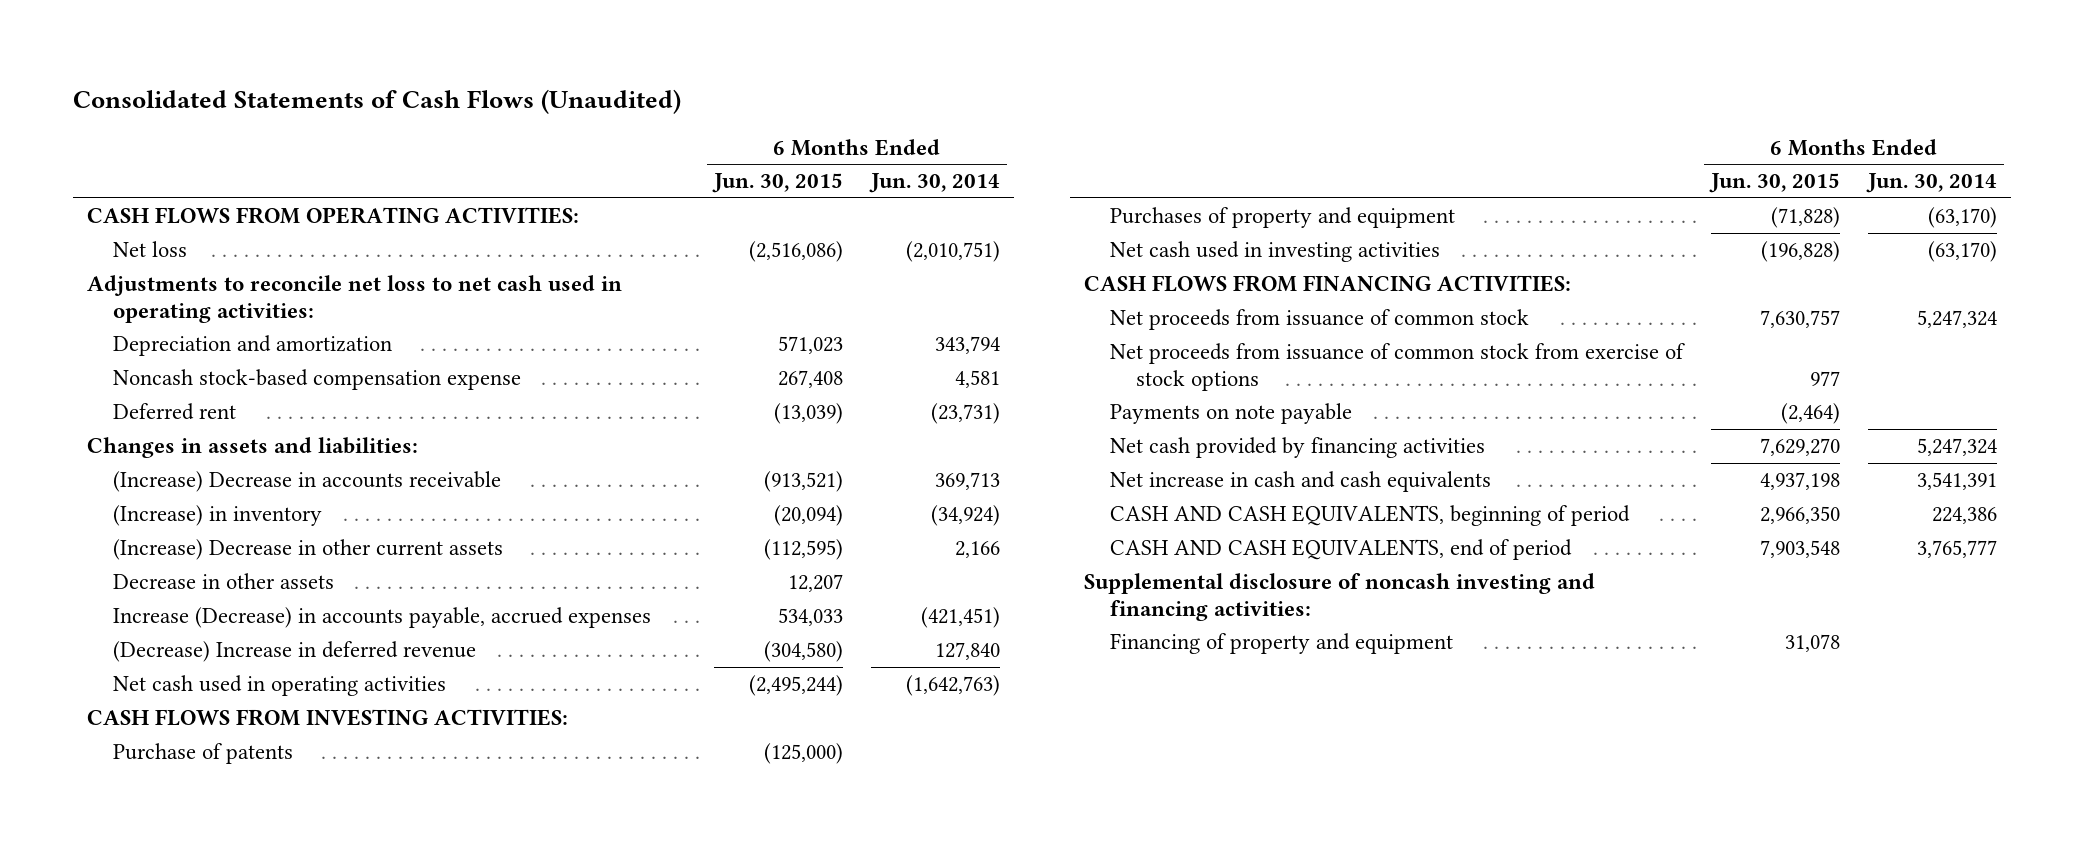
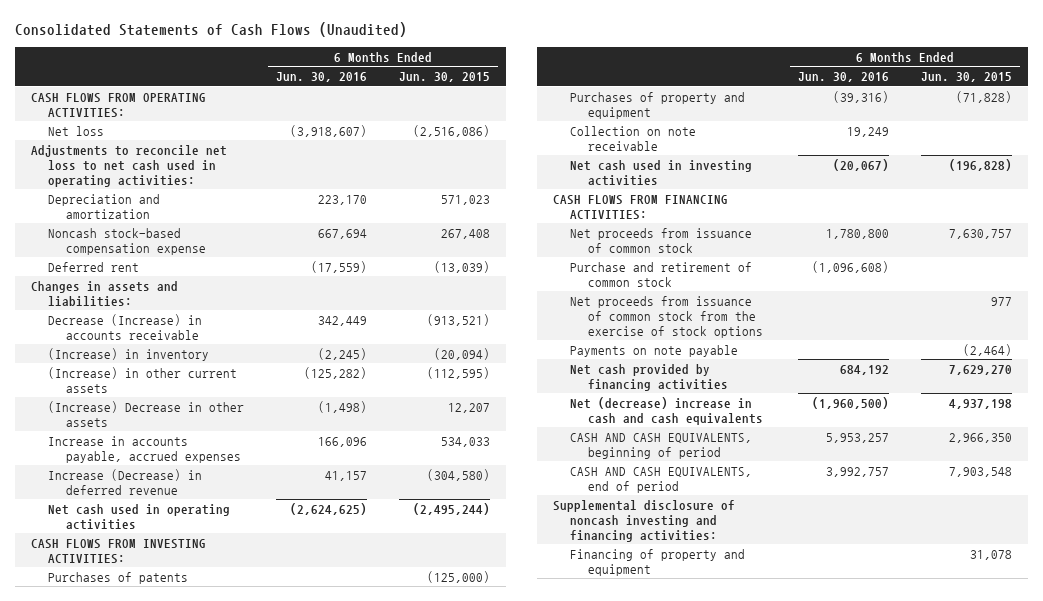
[869,173,1001,194] Jun. 30, 2014 -> none
none -> [275,72,367,83] Jun. 30, 2016
[113,471,502,493] (Increase) Decrease in accounts receivable -> [48,313,203,340] Decrease (Increase) in accounts receivable
[113,539,504,561] (Increase) Decrease in other current assets -> [48,366,238,393] (Increase) in other current assets
[113,573,335,590] Decrease in other assets -> [48,400,245,427] (Increase) Decrease in other assets
[113,607,652,629] Increase (Decrease) in accounts payable, accrued expenses -> [48,435,241,463] Increase in accounts payable, accrued expenses
[113,641,477,663] (Decrease) Increase in deferred revenue -> [48,468,203,495] Increase (Decrease) in deferred revenue
[113,743,294,765] Purchase of patents -> [48,571,189,584] Purchases of patents
none -> [570,125,697,151] Collection on note receivable
none -> [570,261,753,287] Purchase and retirement of common stock
[1110,343,1686,391] Net proceeds from issuance of common stock from exercise of stock options -> [570,295,764,338] Net proceeds from issuance of common stock from the exercise of stock options
[1110,471,1492,493] Net increase in cash and cash equivalents -> [570,396,764,425] Net (decrease) increase in cash and cash equivalents

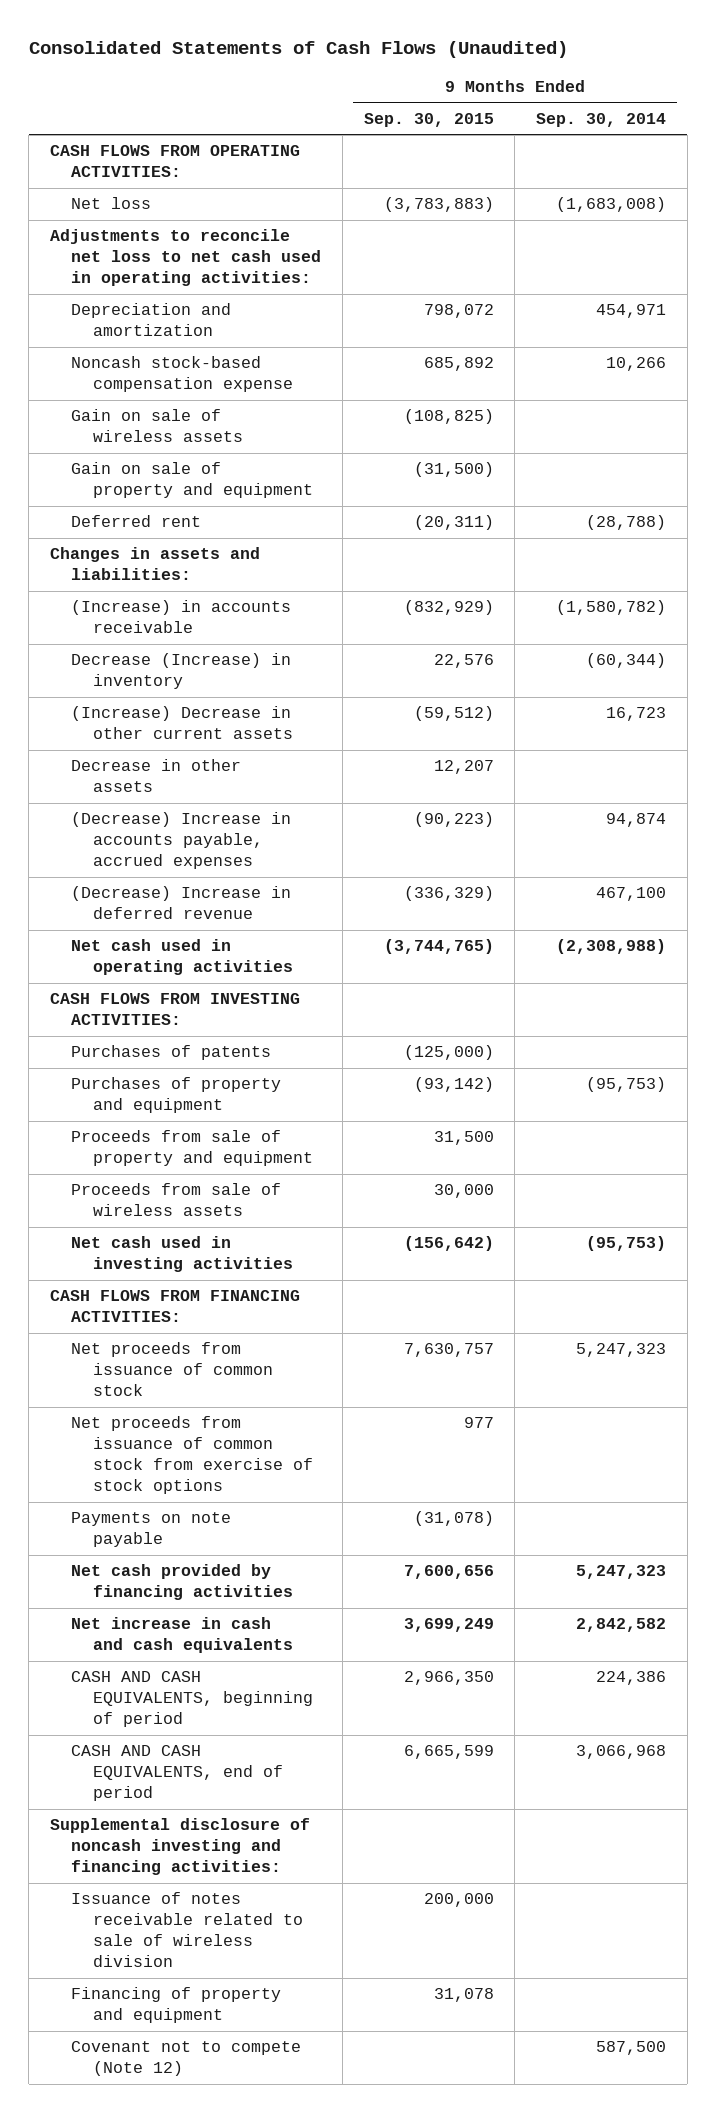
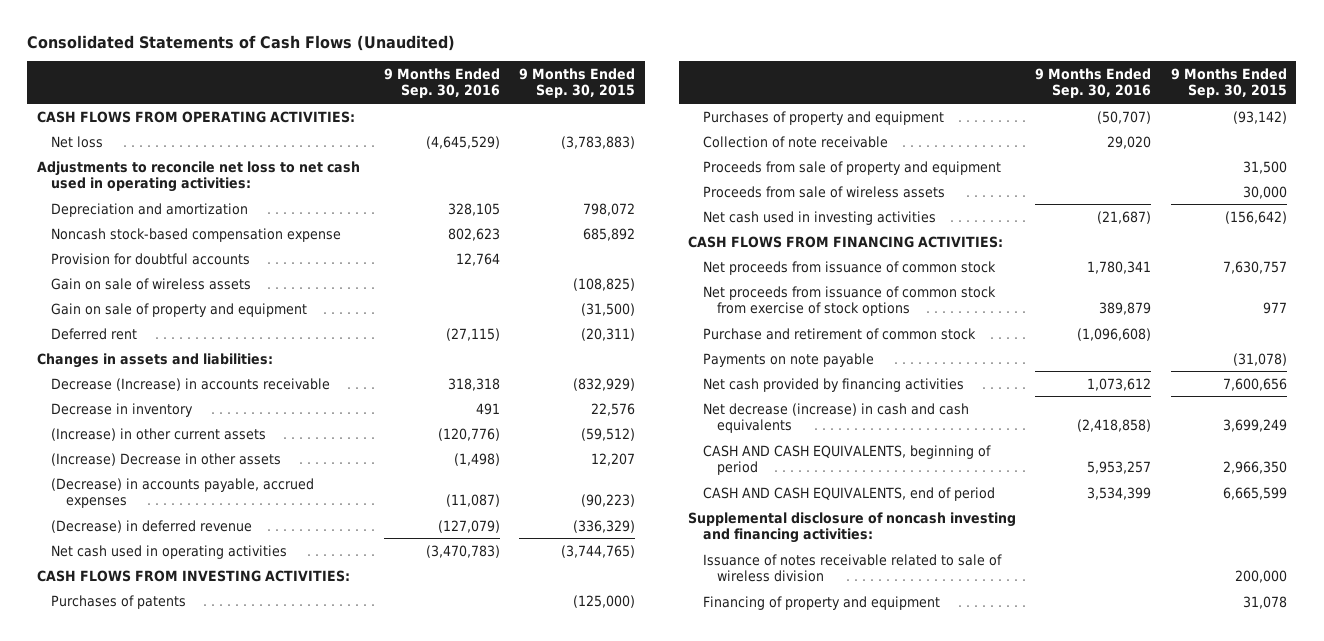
[535,112,666,127] Sep. 30, 2014 -> none
none -> [384,67,501,99] 9 Months Ended Sep. 30, 2016
none -> [51,252,251,265] Provision for doubtful accounts
[71,600,292,634] (Increase) in accounts receivable -> [51,377,331,391] Decrease (Increase) in accounts receivable
[71,653,292,690] Decrease (Increase) in inventory -> [51,402,194,417] Decrease in inventory
[71,706,293,740] (Increase) Decrease in other current assets -> [51,427,267,441] (Increase) in other current assets
[71,759,242,793] Decrease in other assets -> [51,452,282,466] (Increase) Decrease in other assets
[71,812,292,870] (Decrease) Increase in accounts payable, accrued expenses -> [51,477,315,508] (Decrease) in accounts payable, accrued expenses
[71,886,292,920] (Decrease) Increase in deferred revenue -> [51,519,253,533] (Decrease) in deferred revenue
none -> [702,135,888,148] Collection of note receivable
none -> [702,327,976,340] Purchase and retirement of common stock
[71,1617,293,1654] Net increase in cash and cash equivalents -> [702,402,969,433] Net decrease (increase) in cash and cash equivalents
[71,2041,302,2077] Covenant not to compete (Note 12) -> none

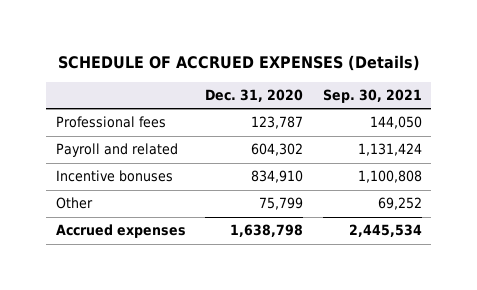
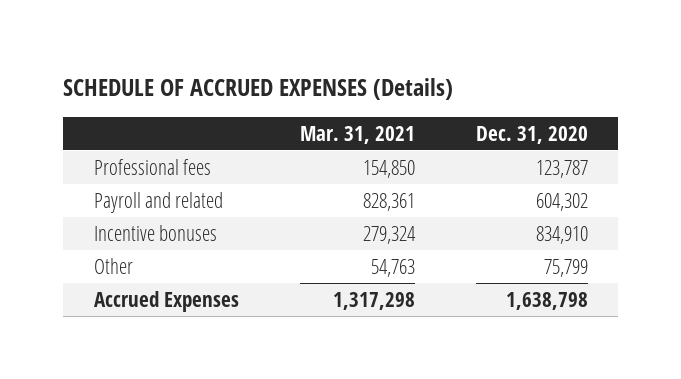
[322,89,422,104] Sep. 30, 2021 -> none
none -> [299,125,415,144] Mar. 31, 2021
[55,224,186,239] Accrued expenses -> [93,290,239,312] Accrued Expenses

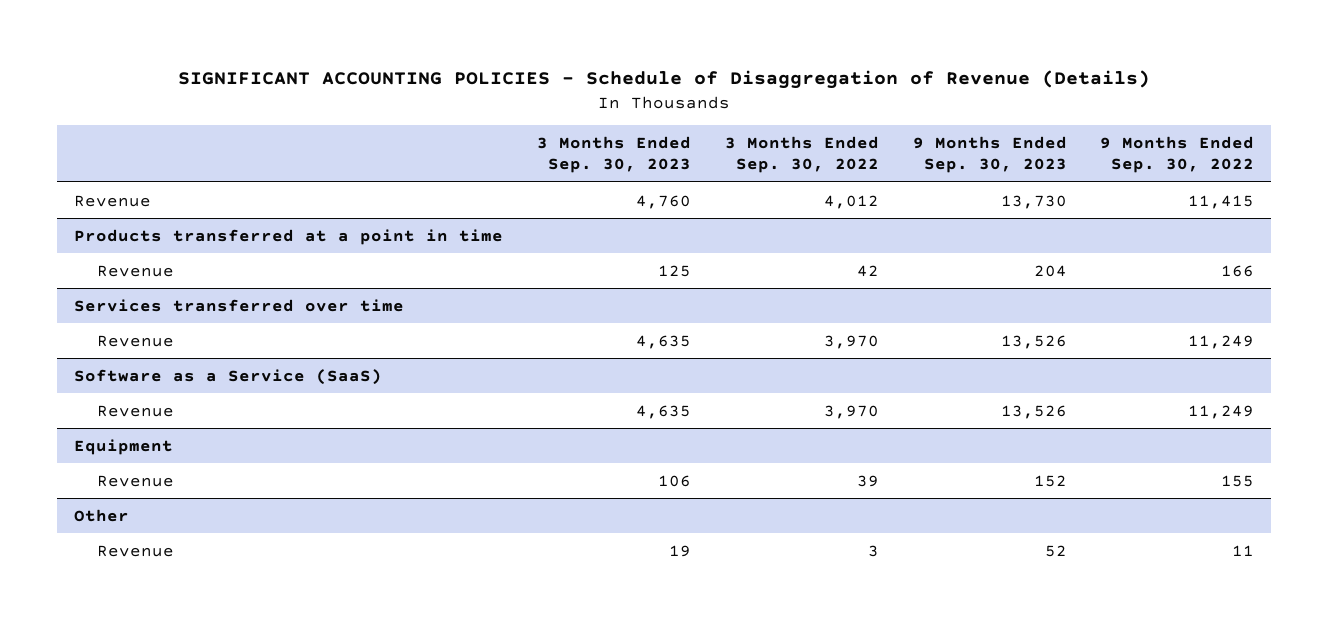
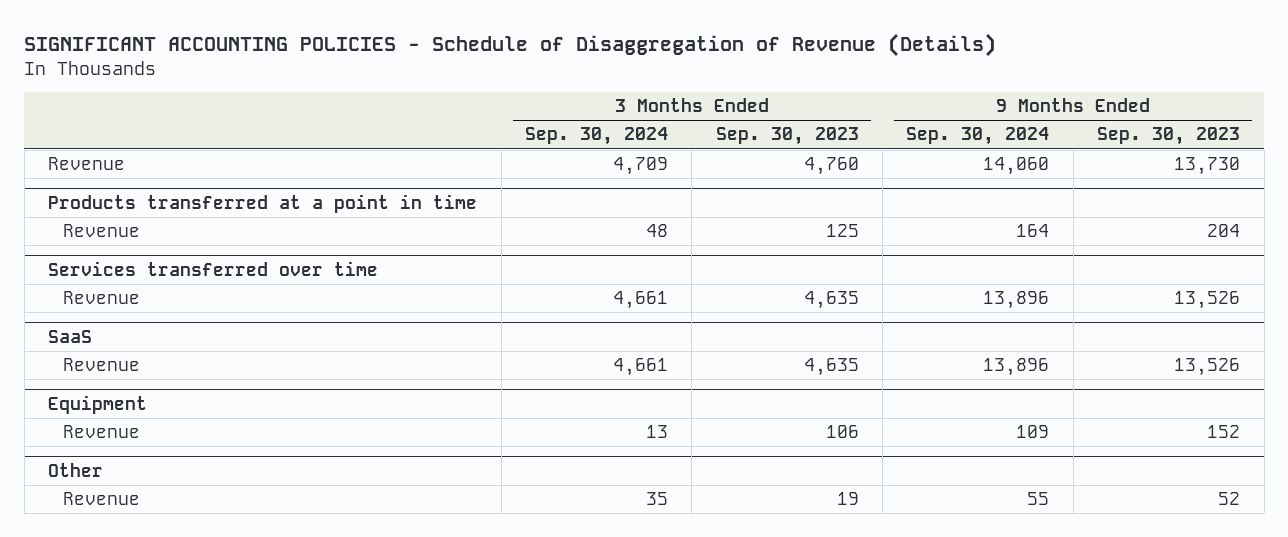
[724,135,879,174] 3 Months Ended Sep. 30, 2022 -> none
[1100,135,1255,174] 9 Months Ended Sep. 30, 2022 -> none
none -> [524,127,668,146] Sep. 30, 2024
none -> [906,127,1050,146] Sep. 30, 2024
[73,368,382,385] Software as a Service (SaaS) -> [48,330,93,344] SaaS

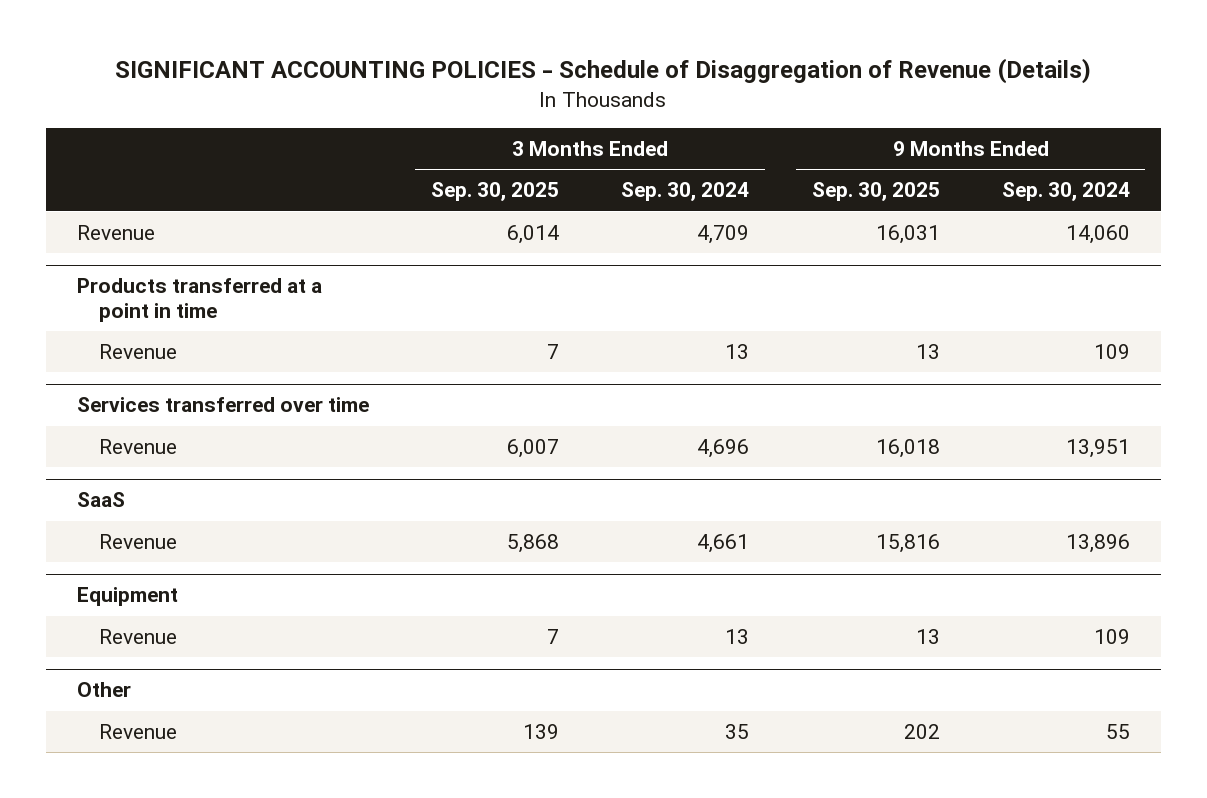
[715,127,859,146] Sep. 30, 2023 -> none
[1097,127,1241,146] Sep. 30, 2023 -> none
none -> [431,182,560,202] Sep. 30, 2025
none -> [811,182,940,202] Sep. 30, 2025
[645,224,668,238] 48 -> [725,344,750,360] 13
[1016,224,1050,238] 164 -> [1093,344,1130,360] 109
[612,291,668,310] 4,661 -> [697,439,750,459] 4,696
[983,291,1050,310] 13,896 -> [1065,439,1130,459] 13,951

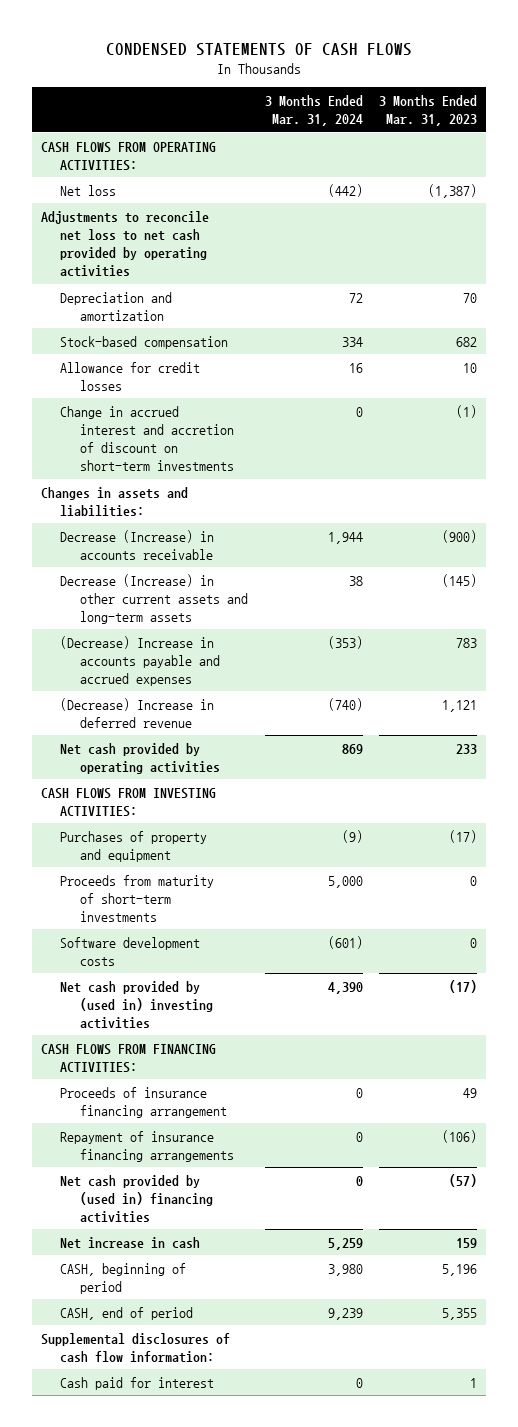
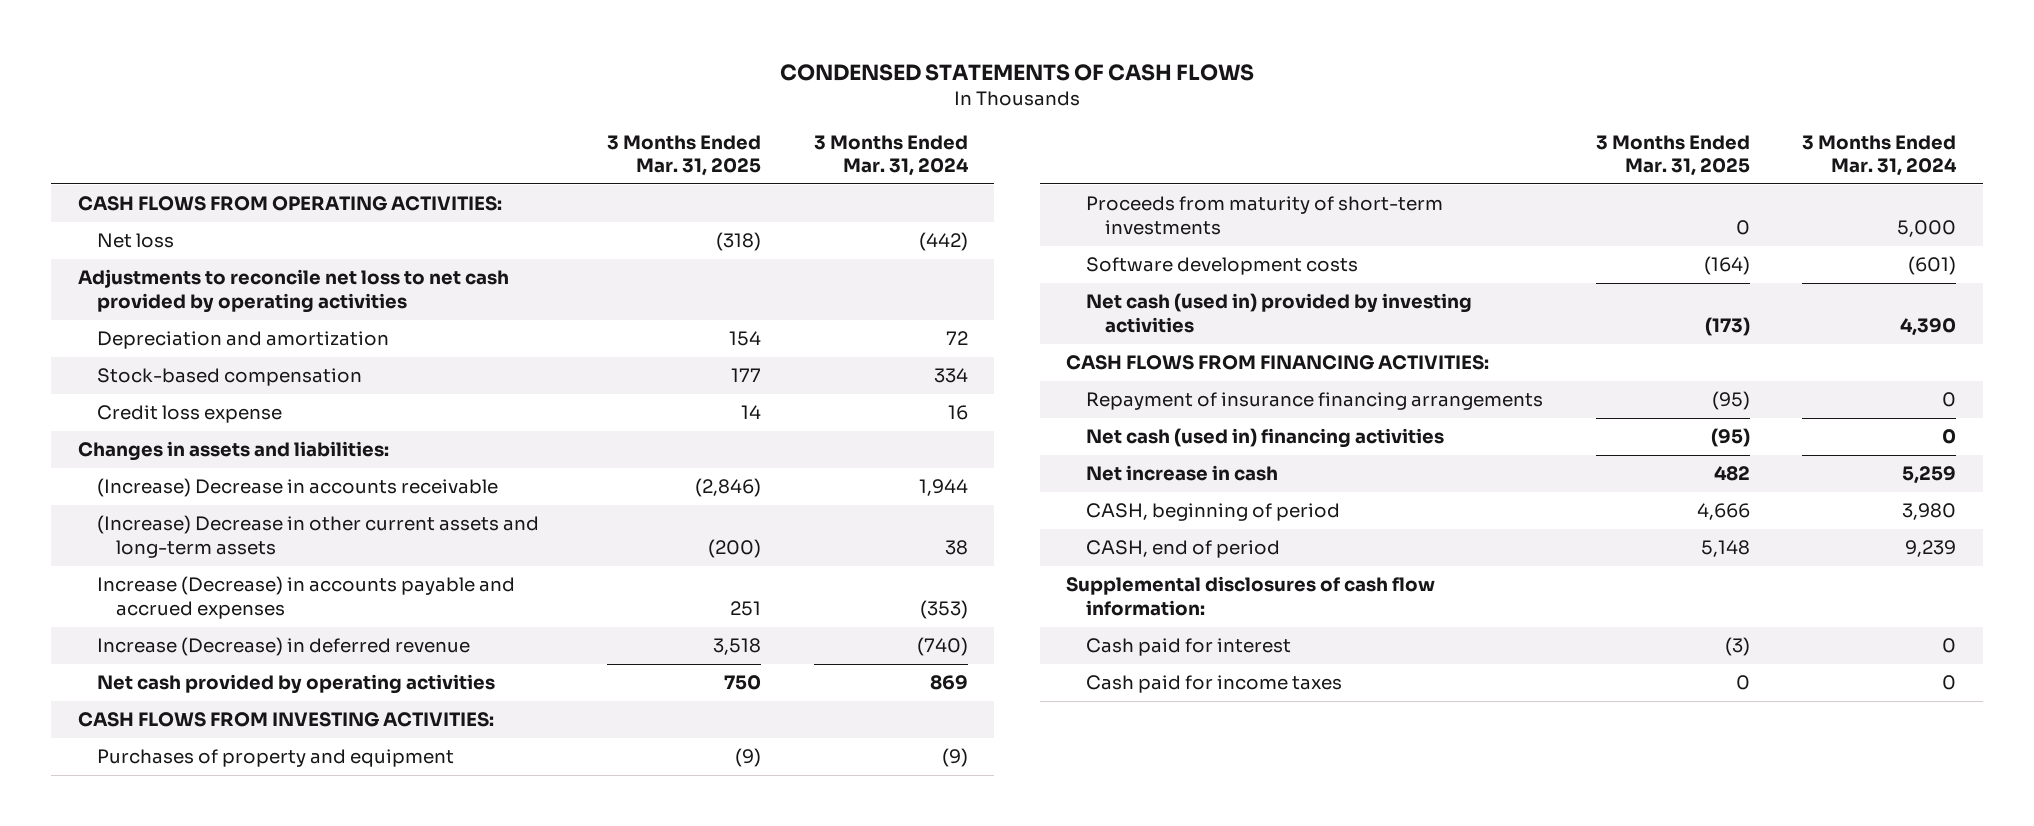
[379,95,478,127] 3 Months Ended Mar. 31, 2023 -> none
none -> [606,134,761,176] 3 Months Ended Mar. 31, 2025
[60,405,234,472] Change in accrued interest and accretion of discount on short-term investments -> none
[60,361,201,391] Allowance for credit losses -> [96,405,282,424] Credit loss expense
[60,529,215,560] Decrease (Increase) in accounts receivable -> [96,478,498,498] (Increase) Decrease in accounts receivable
[60,573,248,624] Decrease (Increase) in other current assets and long-term assets -> [96,515,539,558] (Increase) Decrease in other current assets and long-term assets
[60,635,220,686] (Decrease) Increase in accounts payable and accrued expenses -> [96,576,515,619] Increase (Decrease) in accounts payable and accrued expenses
[60,697,215,728] (Decrease) Increase in deferred revenue -> [96,637,470,657] Increase (Decrease) in deferred revenue
[60,980,213,1029] Net cash provided by (used in) investing activities -> [1085,293,1472,333] Net cash (used in) provided by investing activities
[60,1086,227,1118] Proceeds of insurance financing arrangement -> none
[60,1174,213,1223] Net cash provided by (used in) financing activities -> [1085,428,1444,449] Net cash (used in) financing activities
none -> [1085,675,1342,694] Cash paid for income taxes

